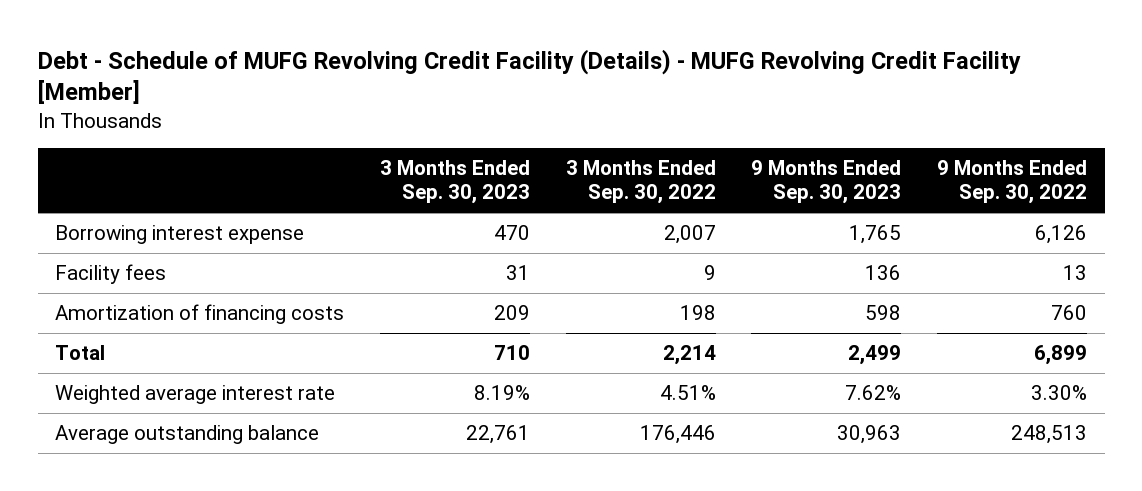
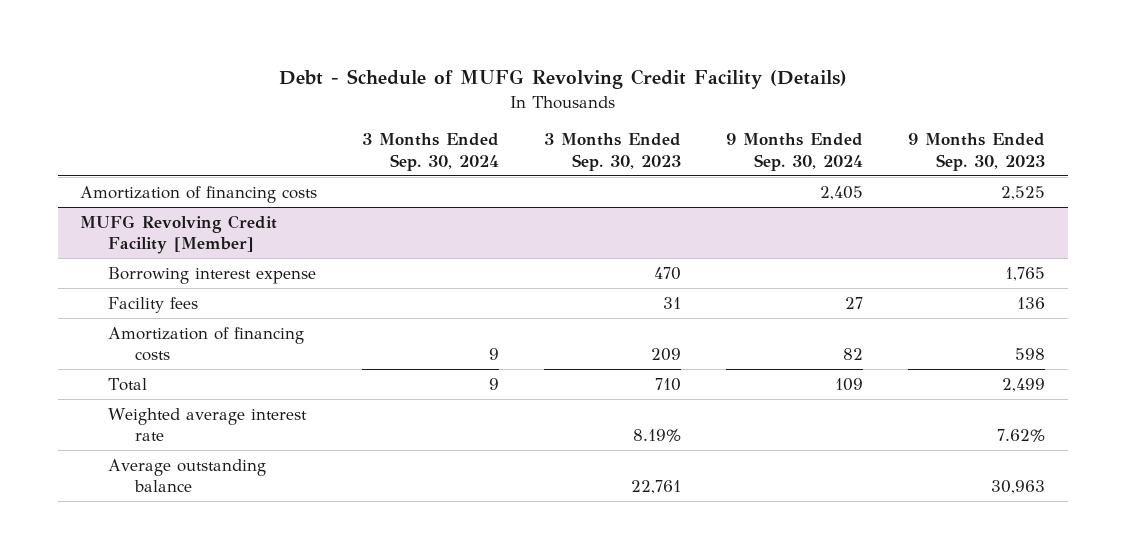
[37,48,1021,105] Debt - Schedule of MUFG Revolving Credit Facility (Details) - MUFG Revolving Credit Facility [Member] -> [278,69,847,90] Debt - Schedule of MUFG Revolving Credit Facility (Details)
[565,160,716,205] 3 Months Ended Sep. 30, 2022 -> none
[936,160,1087,205] 9 Months Ended Sep. 30, 2022 -> none
none -> [362,133,500,171] 3 Months Ended Sep. 30, 2024
none -> [726,133,864,171] 9 Months Ended Sep. 30, 2024
none -> [80,185,318,203] Amortization of financing costs
none -> [80,214,278,255] MUFG Revolving Credit Facility [Member]

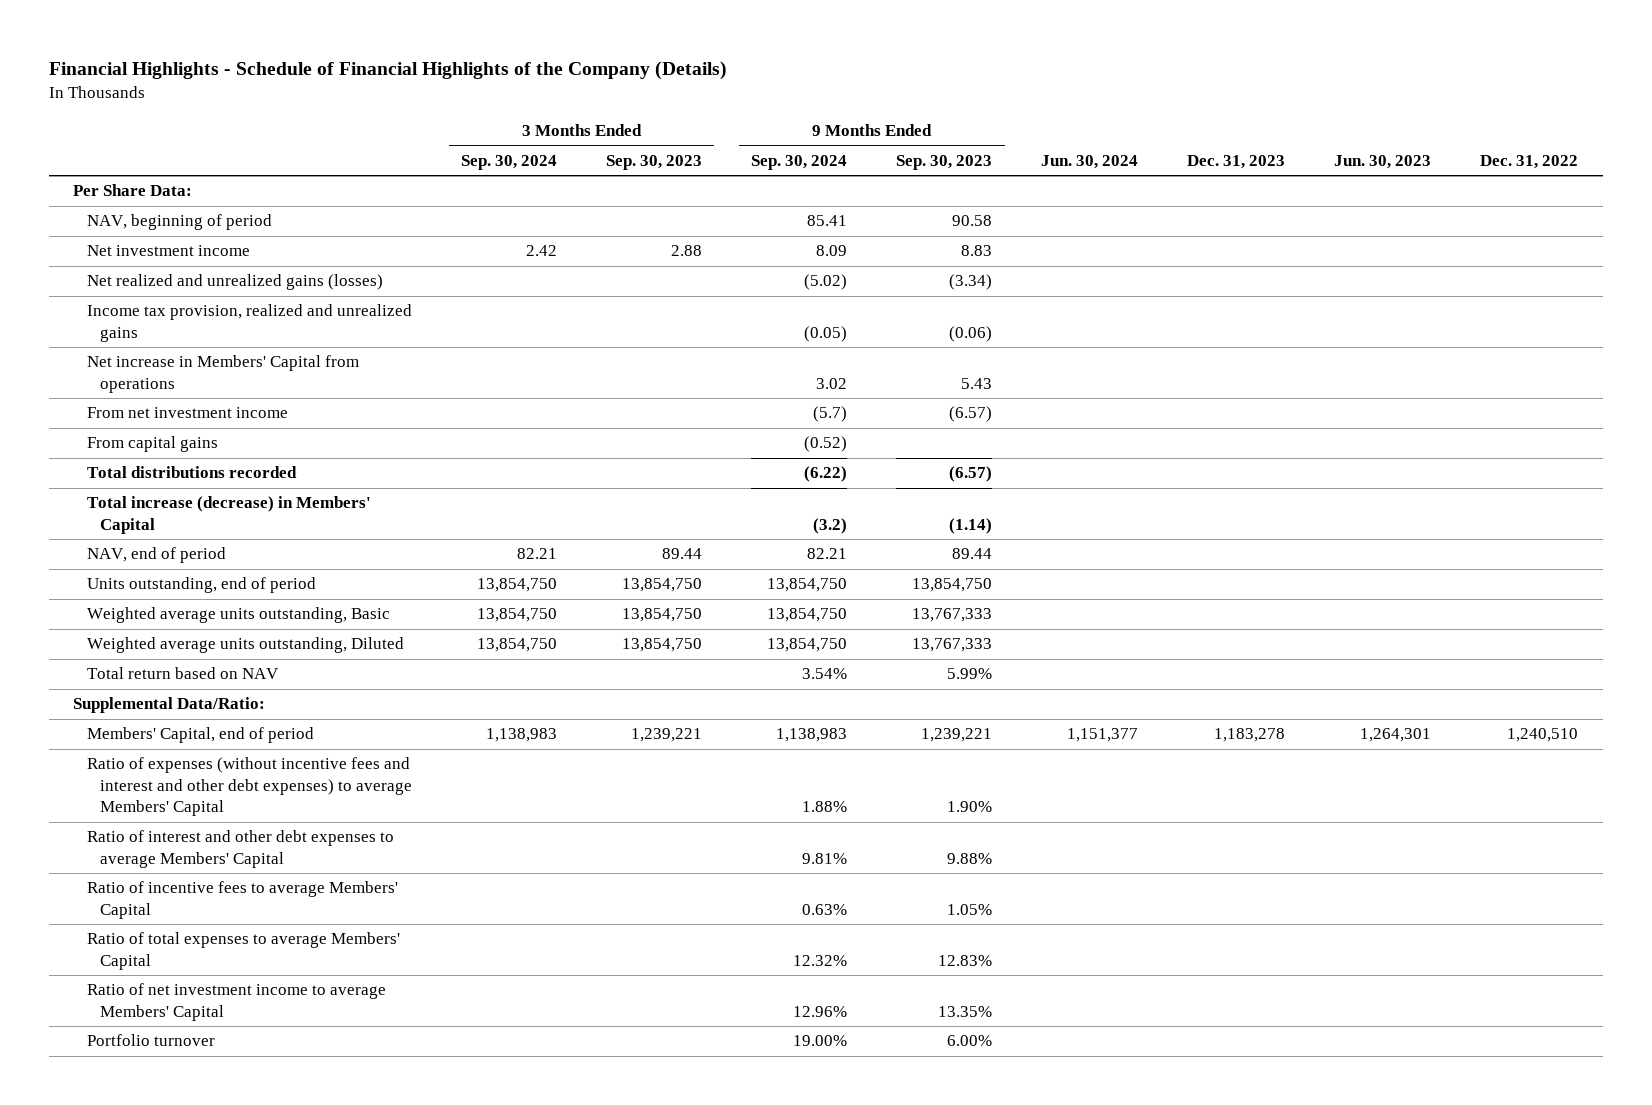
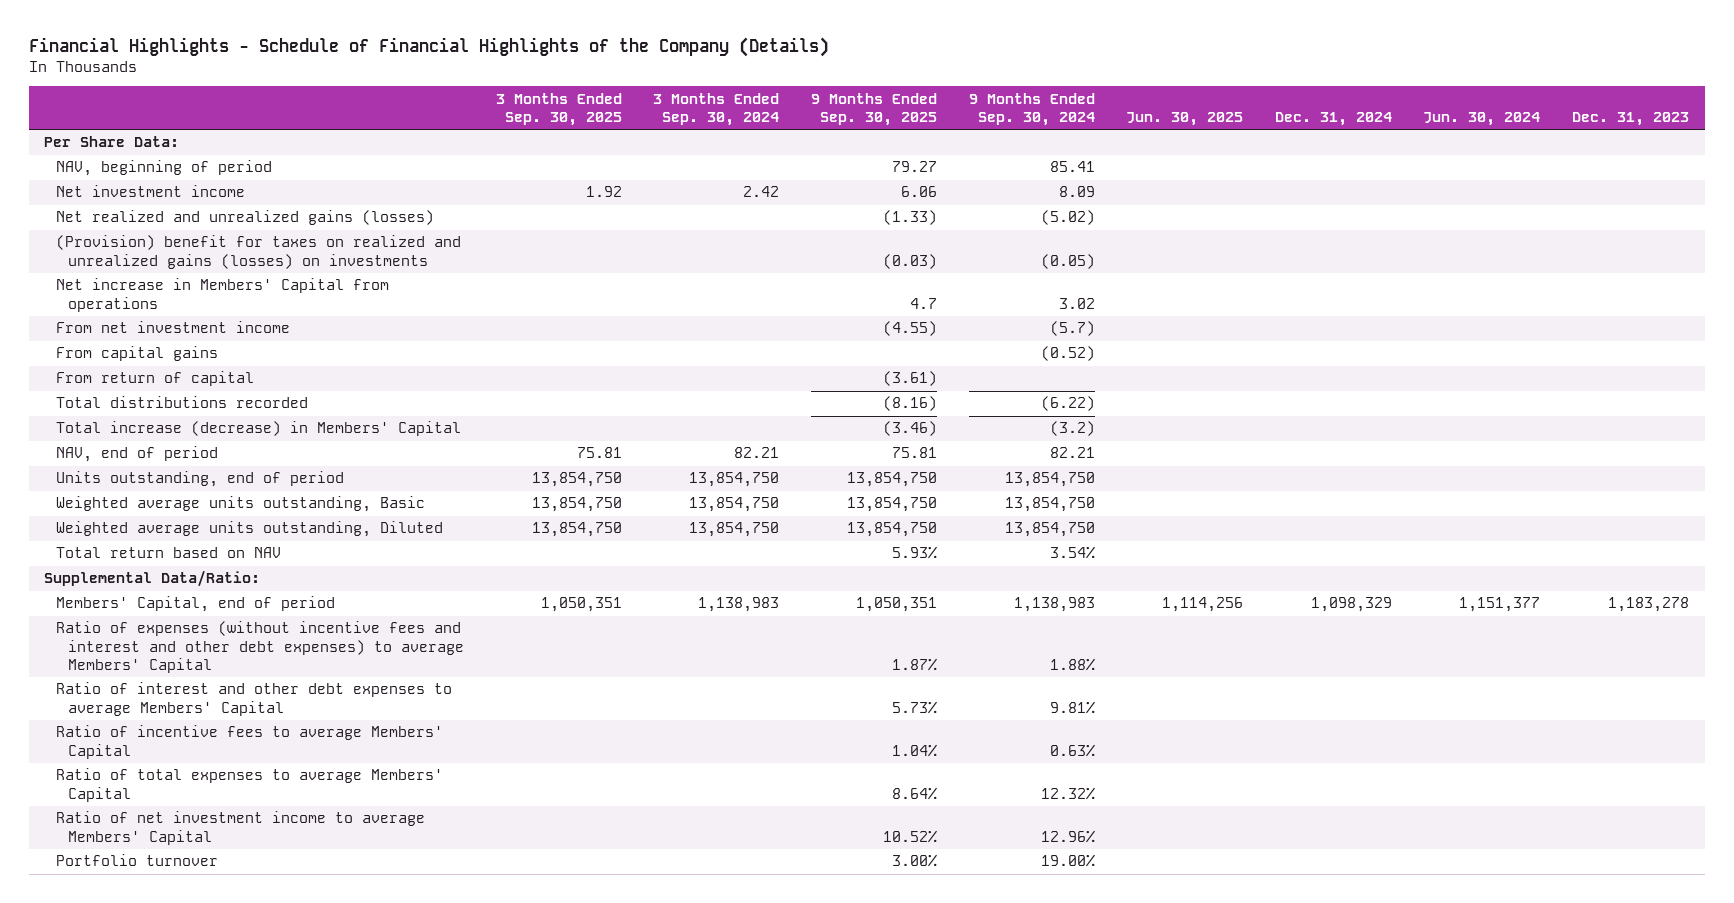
[606,154,703,170] Sep. 30, 2023 -> none
[896,154,993,170] Sep. 30, 2023 -> none
[1334,154,1432,169] Jun. 30, 2023 -> none
[1480,154,1579,169] Dec. 31, 2022 -> none
none -> [495,92,622,127] 3 Months Ended Sep. 30, 2025
none -> [811,92,938,127] 9 Months Ended Sep. 30, 2025
none -> [1126,112,1244,127] Jun. 30, 2025
none -> [1274,112,1392,127] Dec. 31, 2024
[86,304,412,342] Income tax provision, realized and unrealized gains -> [56,235,462,269] (Provision) benefit for taxes on realized and unrealized gains (losses) on investments
none -> [56,371,255,387] From return of capital

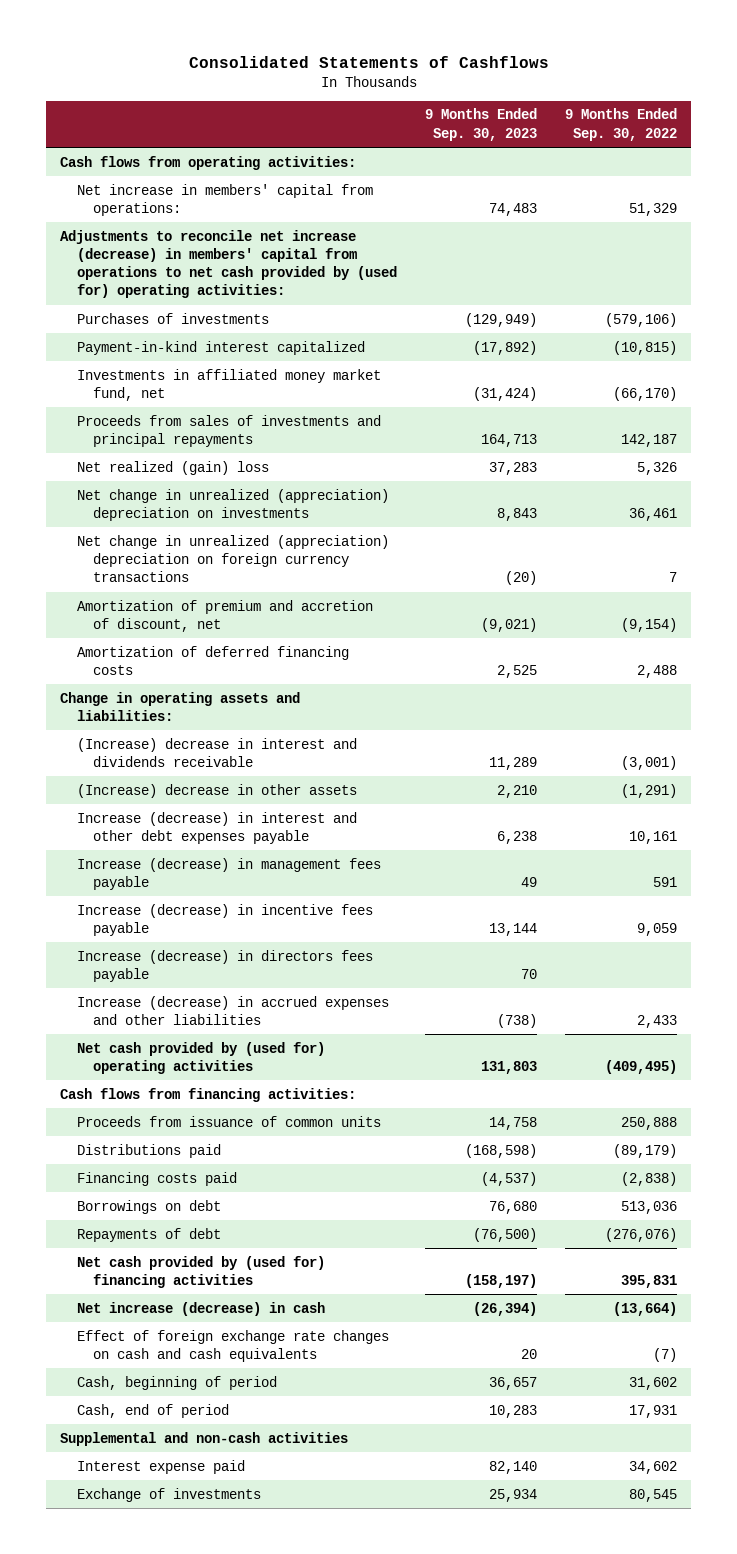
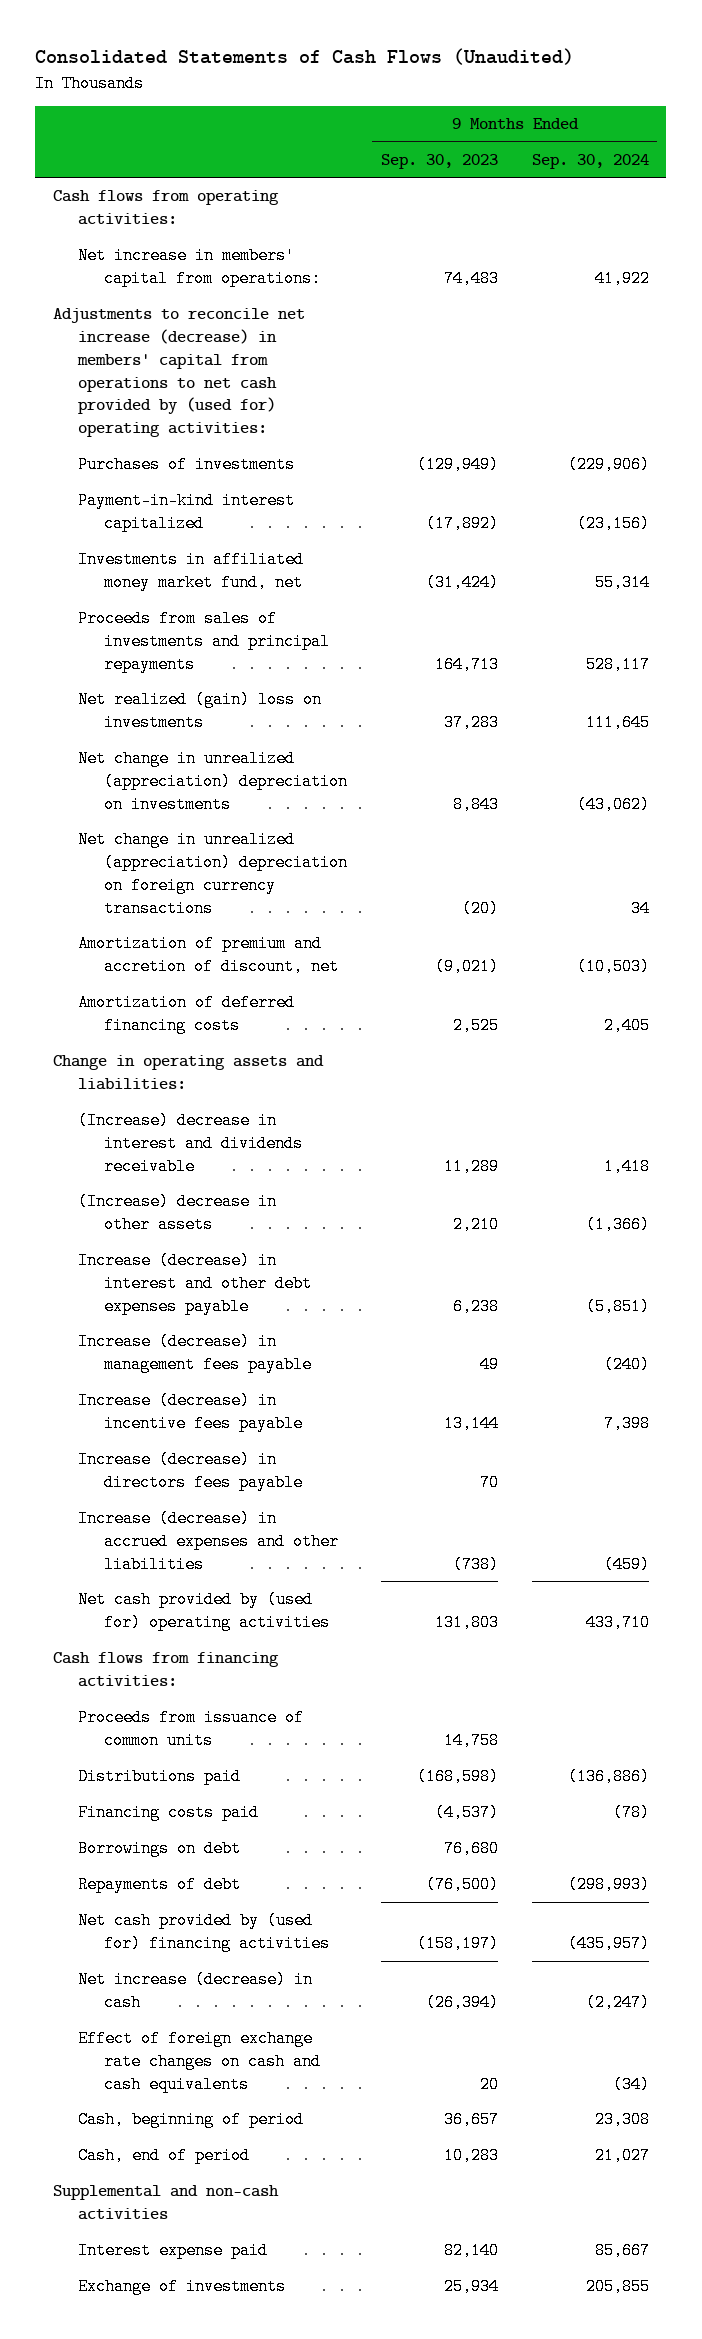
[188,55,549,68] Consolidated Statements of Cashflows -> [35,48,575,66] Consolidated Statements of Cash Flows (Unaudited)
[565,108,678,141] 9 Months Ended Sep. 30, 2022 -> none
none -> [531,154,649,170] Sep. 30, 2024
[76,460,269,475] Net realized (gain) loss -> [78,691,323,732] Net realized (gain) loss on investments

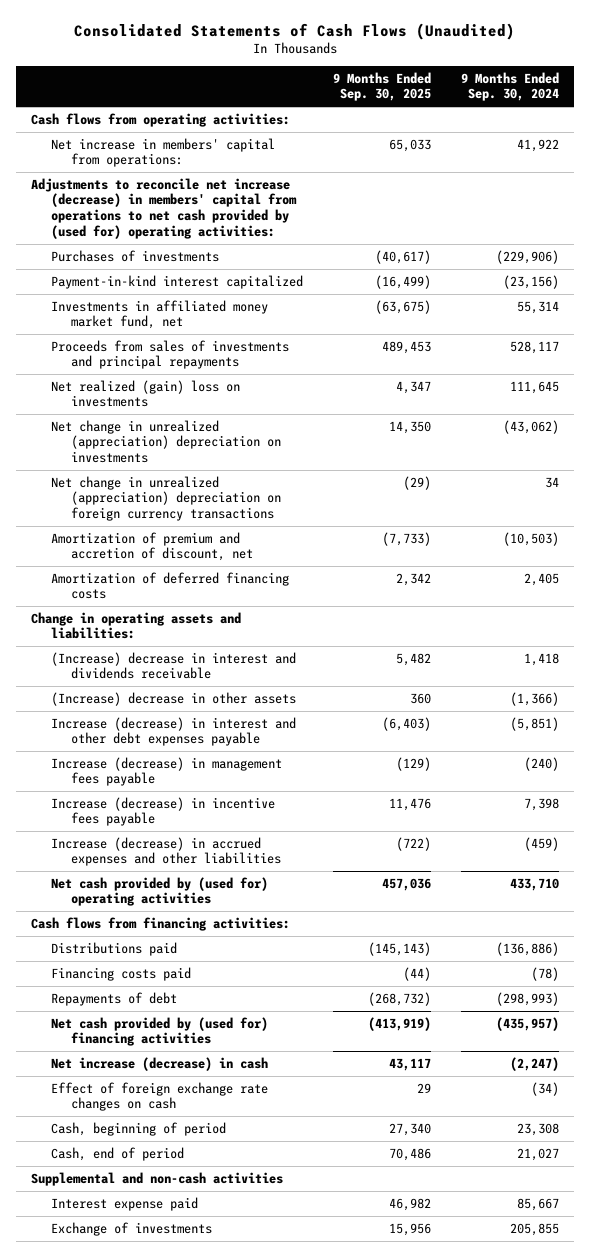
[380,154,498,170] Sep. 30, 2023 -> none
none -> [333,71,432,102] 9 Months Ended Sep. 30, 2025
[78,1451,303,1492] Increase (decrease) in directors fees payable -> none
[78,1709,305,1750] Proceeds from issuance of common units -> none
[78,1840,242,1858] Borrowings on debt -> none
[78,2030,321,2093] Effect of foreign exchange rate changes on cash and cash equivalents -> [50,1081,268,1112] Effect of foreign exchange rate changes on cash

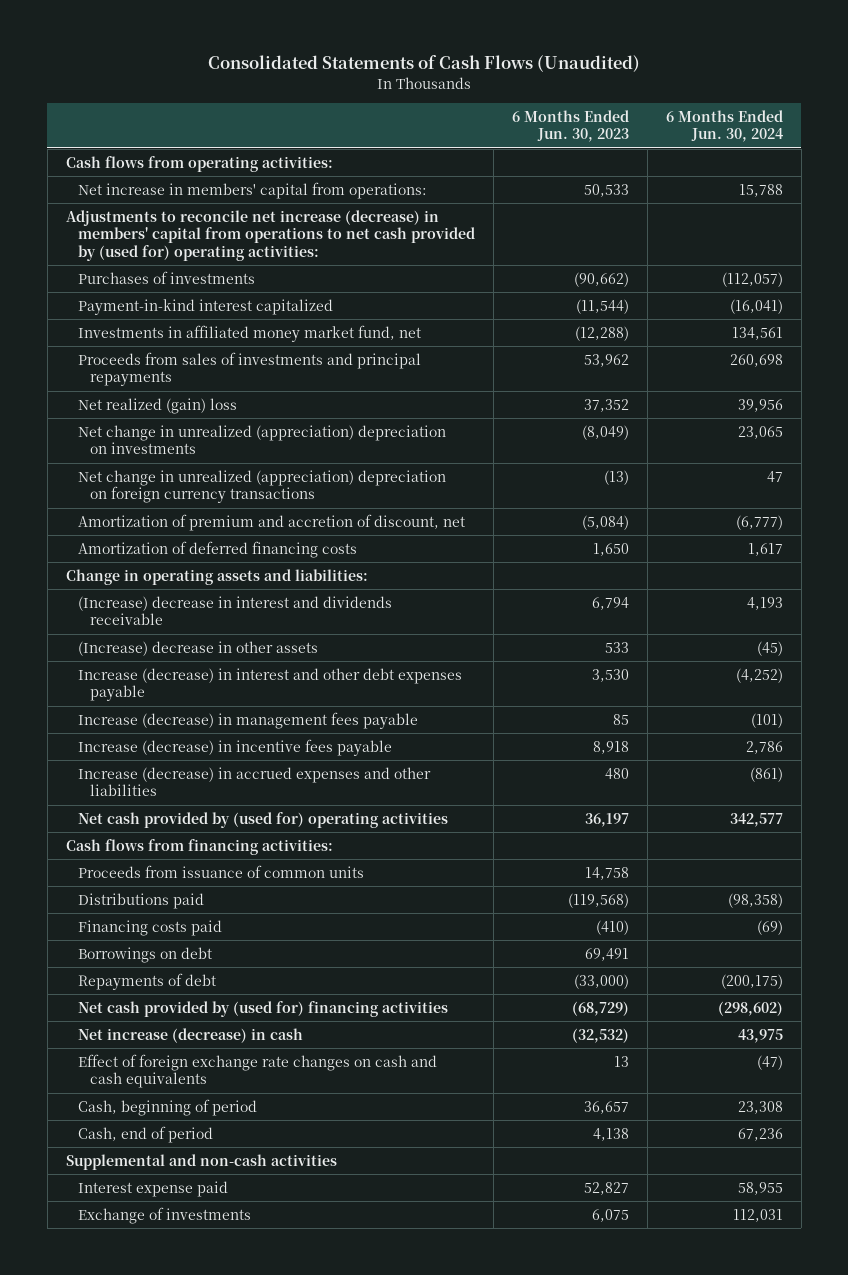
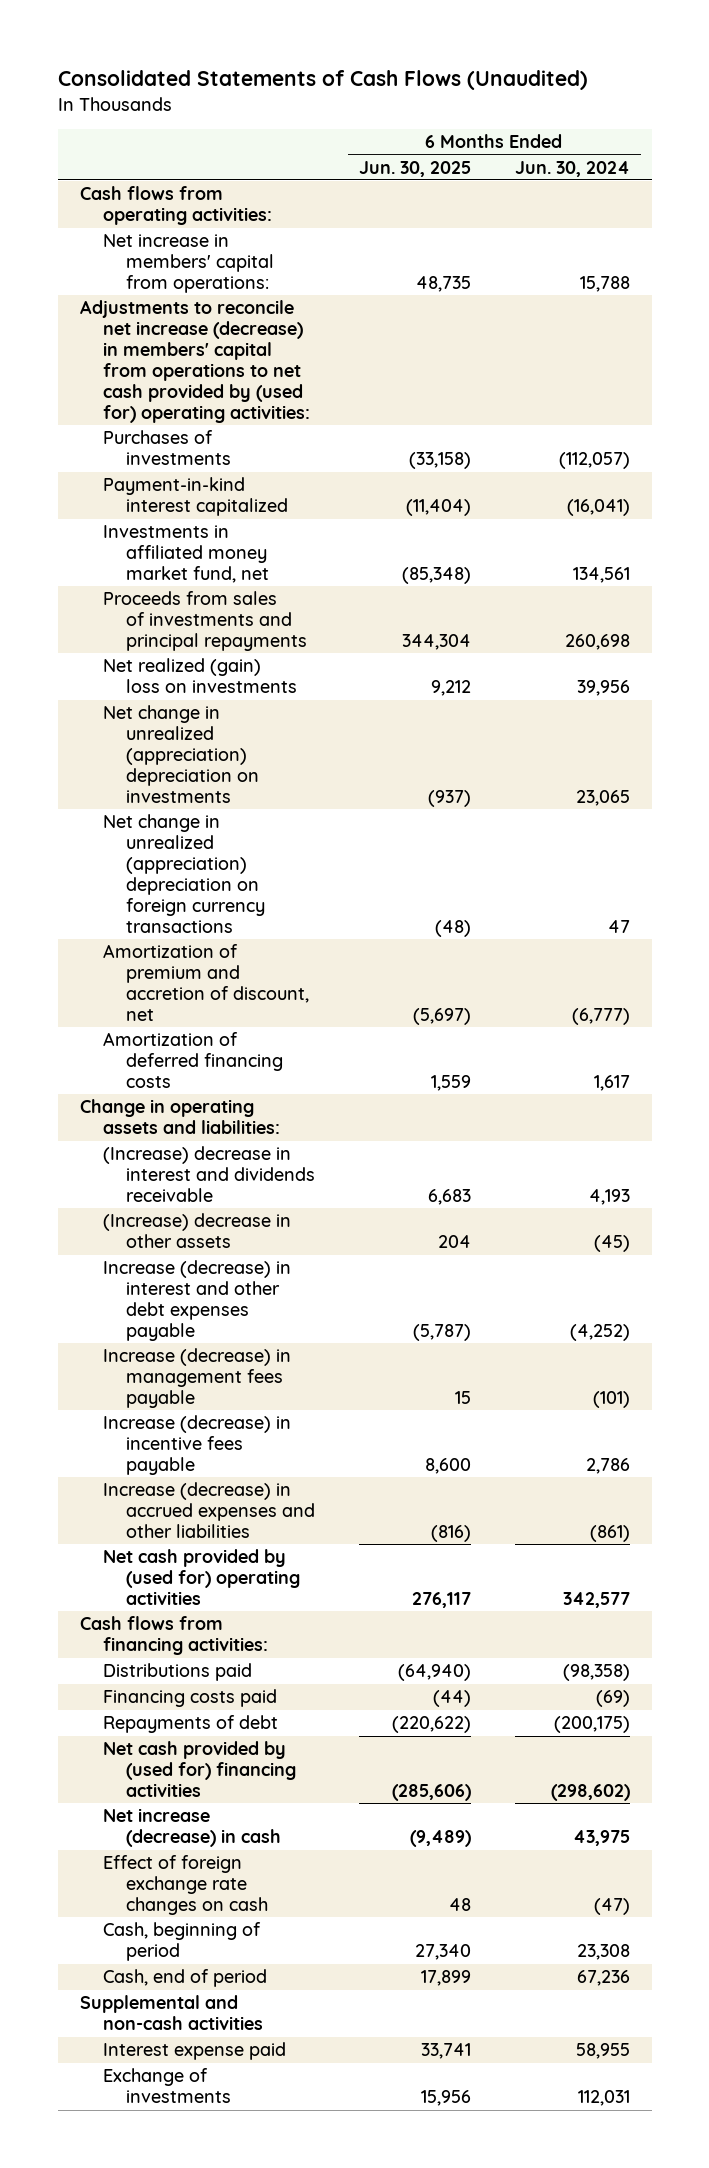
[511,109,629,143] 6 Months Ended Jun. 30, 2023 -> none
none -> [359,160,472,177] Jun. 30, 2025
[77,397,237,414] Net realized (gain) loss -> [103,658,298,694] Net realized (gain) loss on investments
[77,864,364,878] Proceeds from issuance of common units -> none
[77,946,212,963] Borrowings on debt -> none
[77,1053,437,1089] Effect of foreign exchange rate changes on cash and cash equivalents -> [103,1855,269,1916] Effect of foreign exchange rate changes on cash

